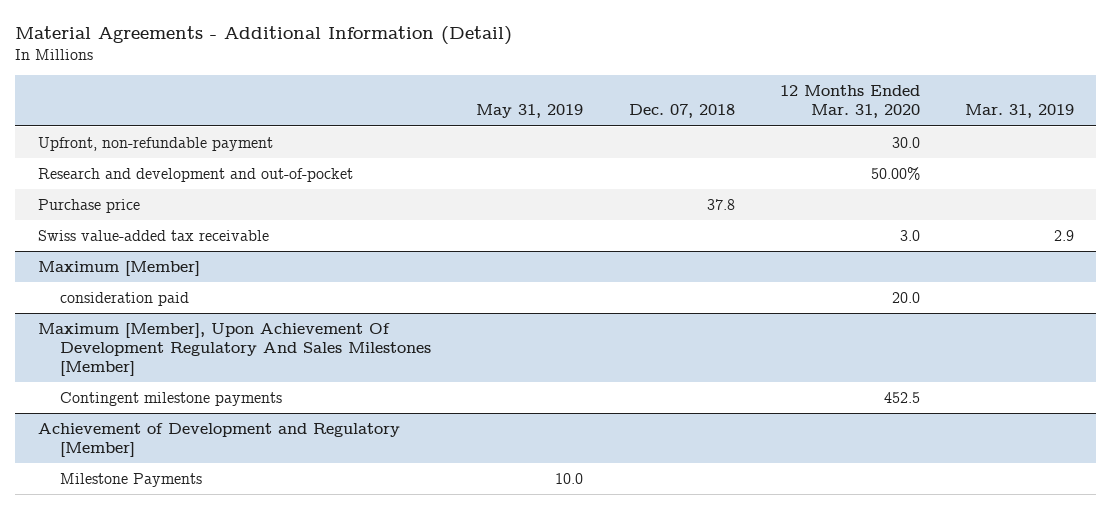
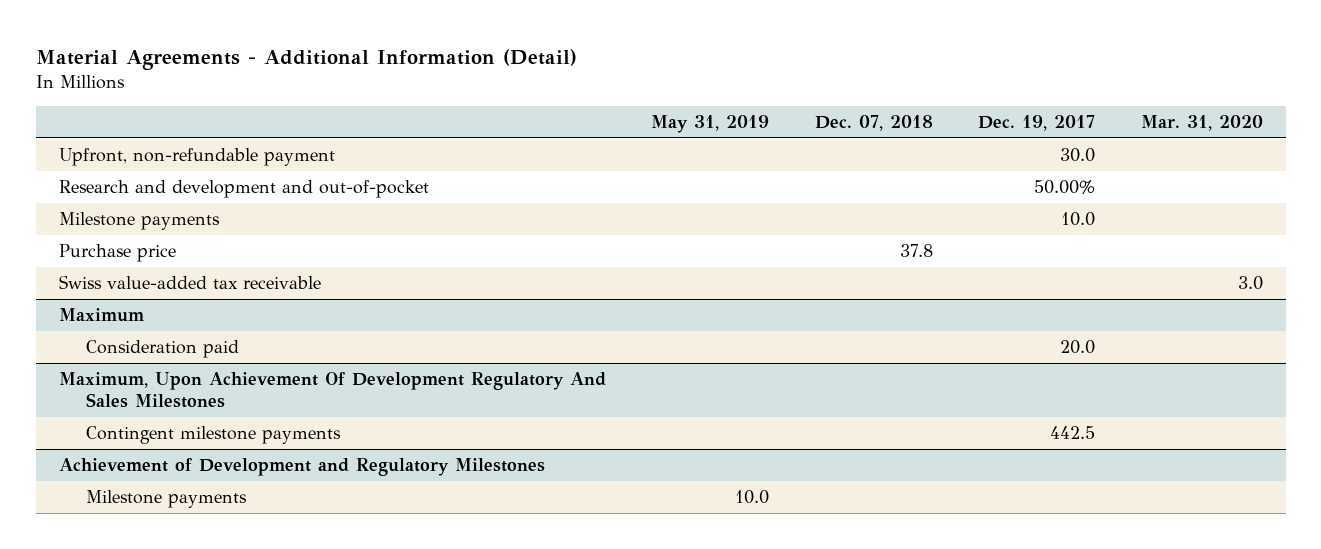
[779,85,920,119] 12 Months Ended Mar. 31, 2020 -> none
[964,104,1074,119] Mar. 31, 2019 -> none
none -> [978,114,1096,131] Dec. 19, 2017
none -> [1140,114,1263,131] Mar. 31, 2020
none -> [58,212,220,231] Milestone payments
[37,260,200,276] Maximum [Member] -> [58,308,144,323] Maximum
[60,291,190,306] consideration paid -> [85,340,239,359] Consideration paid
[37,322,432,377] Maximum [Member], Upon Achievement Of Development Regulatory And Sales Milestones [Member] -> [58,372,606,409] Maximum, Upon Achievement Of Development Regulatory And Sales Milestones
[37,422,400,457] Achievement of Development and Regulatory [Member] -> none
[60,472,203,487] Milestone Payments -> none
none -> [58,458,545,477] Achievement of Development and Regulatory Milestones
none -> [85,490,247,509] Milestone payments

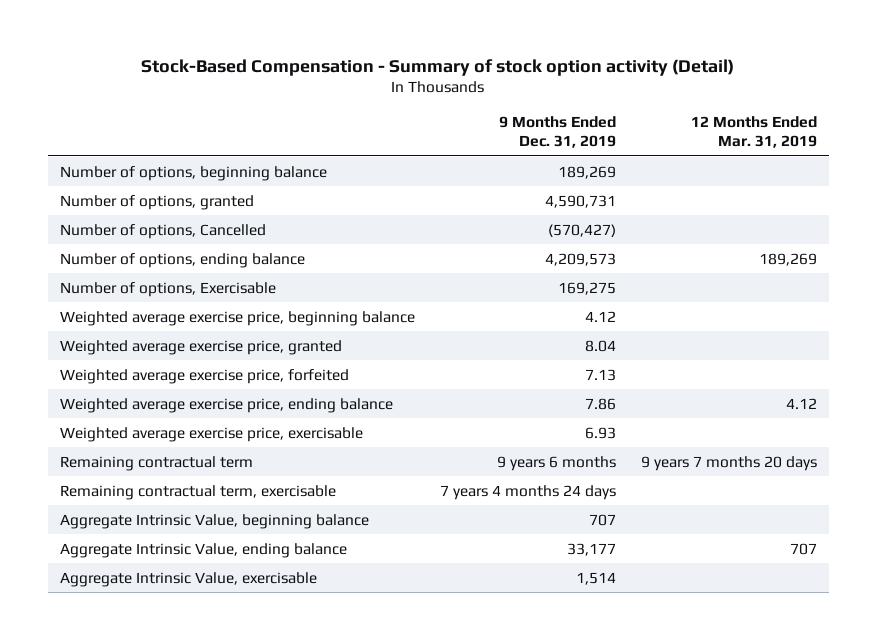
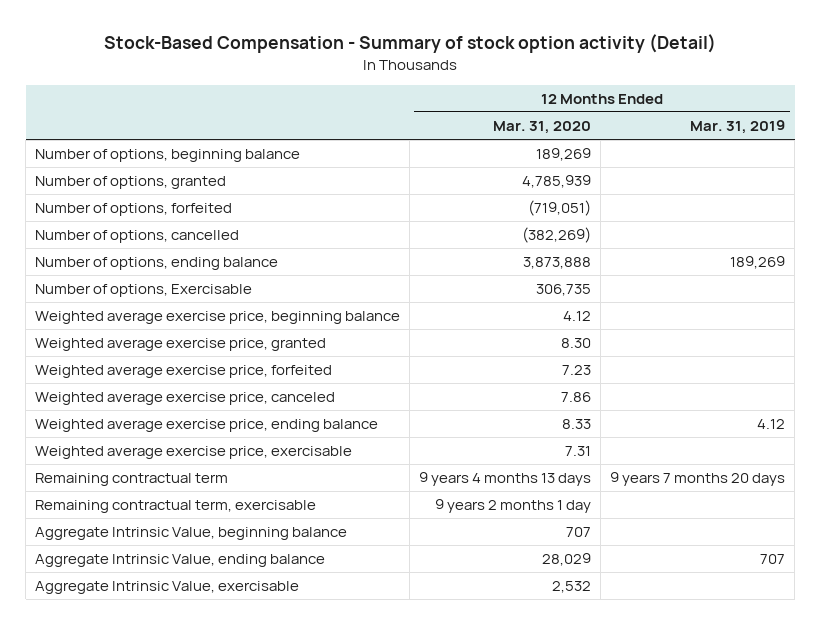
[498,116,616,149] 9 Months Ended Dec. 31, 2019 -> none
none -> [493,120,592,134] Mar. 31, 2020
[60,223,267,239] Number of options, Cancelled -> [35,203,233,217] Number of options, forfeited
none -> [35,230,240,244] Number of options, cancelled
none -> [35,392,336,406] Weighted average exercise price, canceled

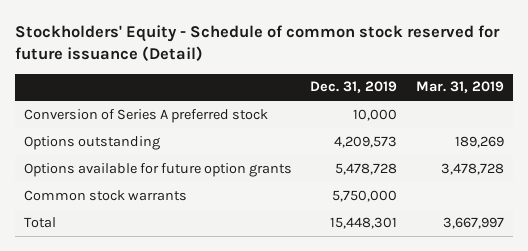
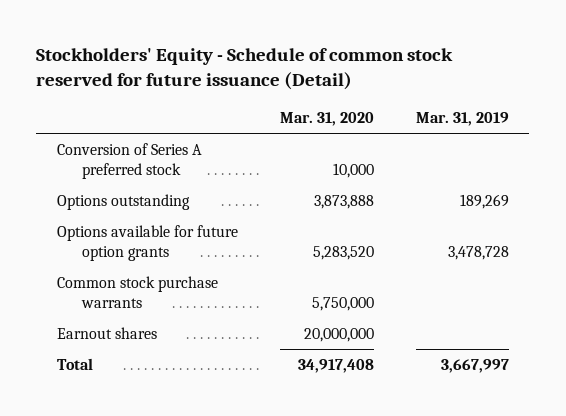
[310,81,398,94] Dec. 31, 2019 -> none
none -> [279,112,374,127] Mar. 31, 2020
[24,189,188,201] Common stock warrants -> [57,275,219,309] Common stock purchase warrants
none -> [57,326,158,339] Earnout shares

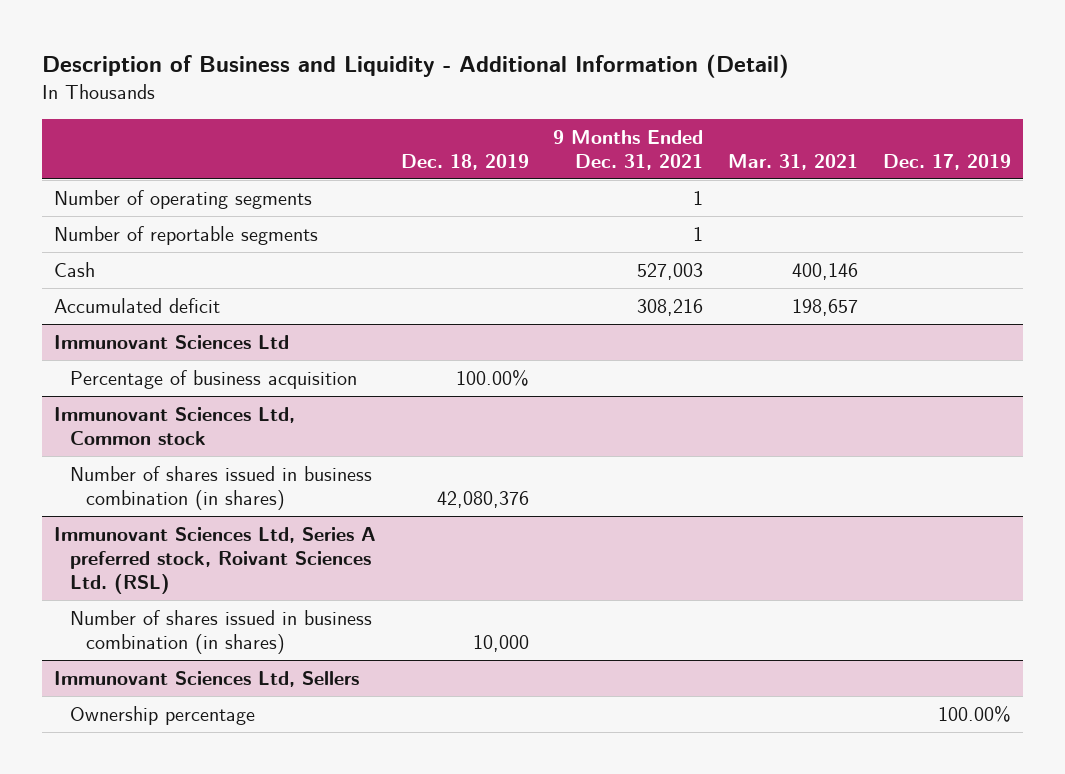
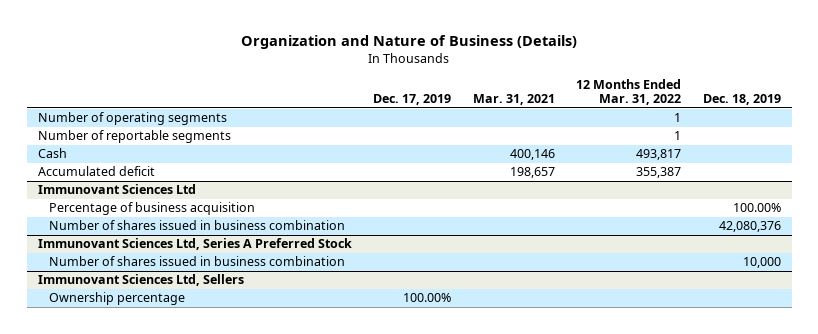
[41,54,789,79] Description of Business and Liquidity - Additional Information (Detail) -> [241,35,578,50] Organization and Nature of Business (Details)
[553,129,704,170] 9 Months Ended Dec. 31, 2021 -> none
none -> [576,78,682,106] 12 Months Ended Mar. 31, 2022
[54,406,296,445] Immunovant Sciences Ltd, Common stock -> none
[70,465,373,510] Number of shares issued in business combination (in shares) -> none
none -> [48,220,345,231] Number of shares issued in business combination
[54,526,377,594] Immunovant Sciences Ltd, Series A preferred stock, Roivant Sciences Ltd. (RSL) -> [37,238,352,251] Immunovant Sciences Ltd, Series A Preferred Stock
[70,609,373,654] Number of shares issued in business combination (in shares) -> [48,256,345,267] Number of shares issued in business combination

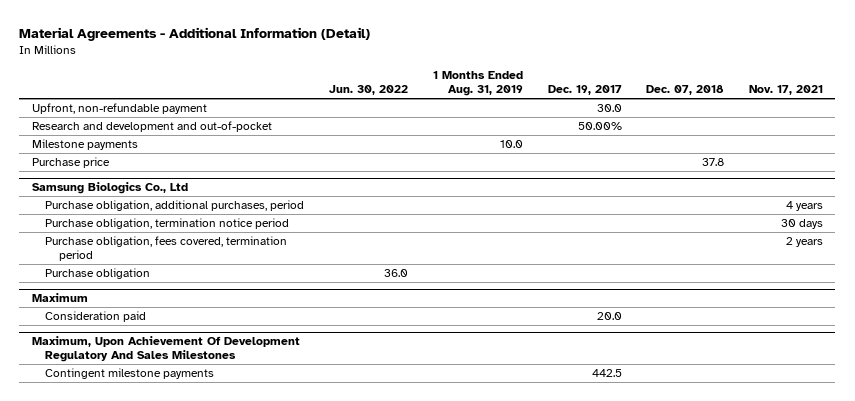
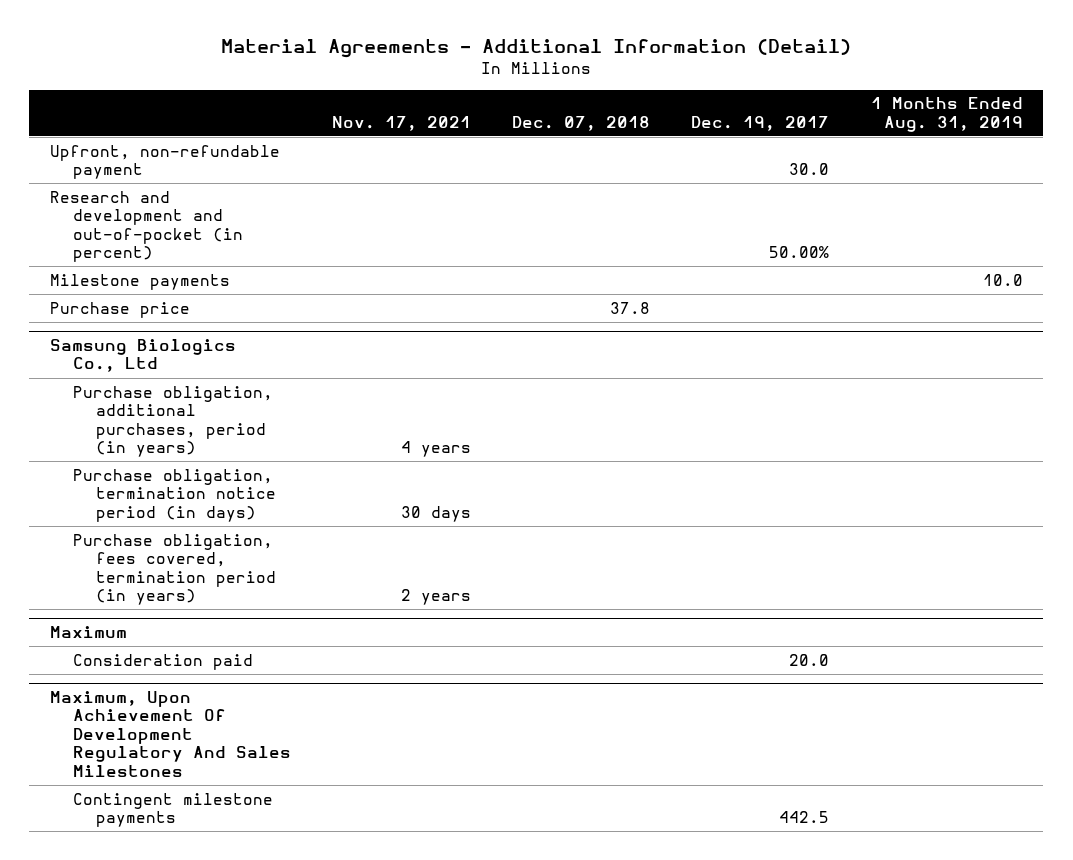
[329,85,409,96] Jun. 30, 2022 -> none
[31,120,272,132] Research and development and out-of-pocket -> [49,190,243,263] Research and development and out-of-pocket (in percent)
[45,267,151,279] Purchase obligation -> none
[45,199,305,211] Purchase obligation, additional purchases, period -> [72,385,273,458] Purchase obligation, additional purchases, period (in years)
[45,217,290,229] Purchase obligation, termination notice period -> [72,468,276,522] Purchase obligation, termination notice period (in days)
[45,235,288,262] Purchase obligation, fees covered, termination period -> [72,533,276,606] Purchase obligation, fees covered, termination period (in years)

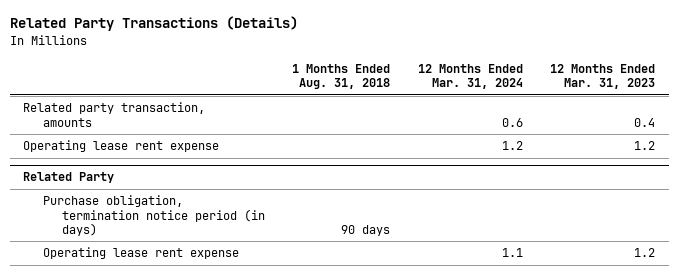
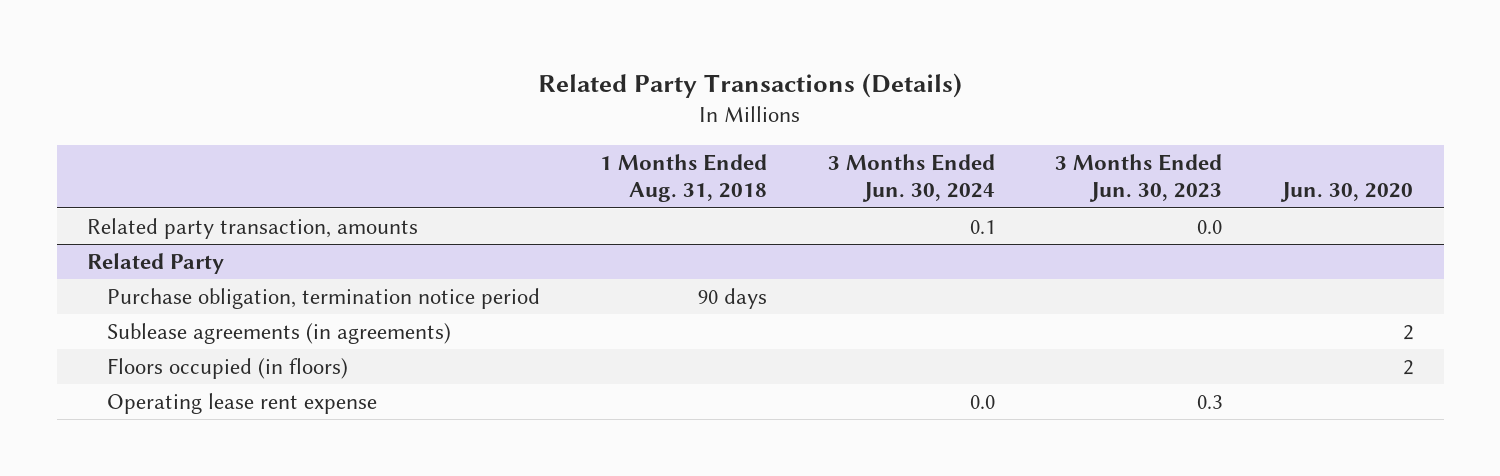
[417,63,523,90] 12 Months Ended Mar. 31, 2024 -> none
[550,63,656,90] 12 Months Ended Mar. 31, 2023 -> none
none -> [827,153,995,203] 3 Months Ended Jun. 30, 2024
none -> [1054,153,1222,203] 3 Months Ended Jun. 30, 2023
none -> [1280,182,1414,203] Jun. 30, 2020
[23,140,220,153] Operating lease rent expense -> none
[42,195,265,237] Purchase obligation, termination notice period (in days) -> [106,288,540,310] Purchase obligation, termination notice period
none -> [106,323,451,345] Sublease agreements (in agreements)
none -> [106,358,348,380] Floors occupied (in floors)

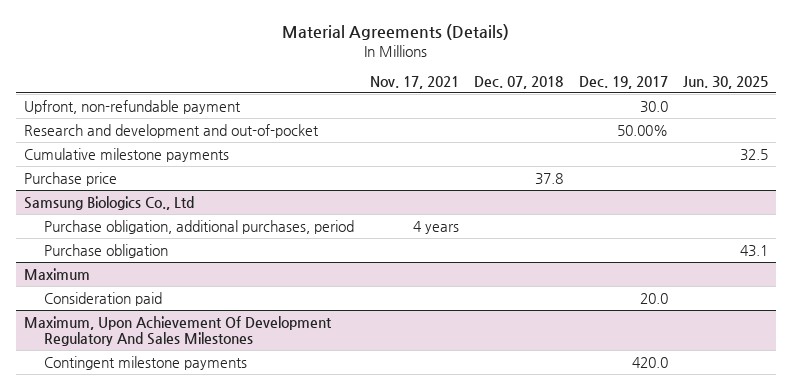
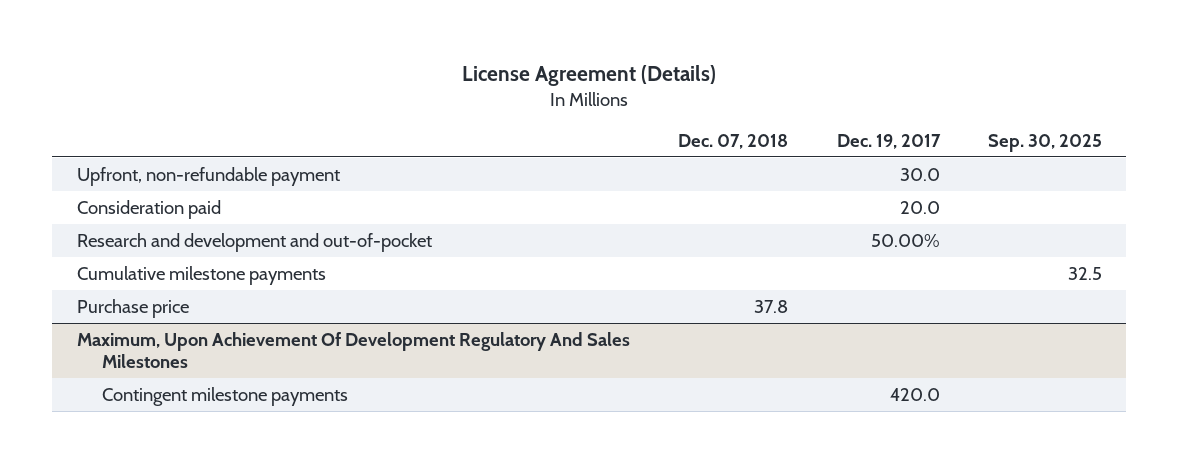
[282,24,510,41] Material Agreements (Details) -> [462,64,717,86] License Agreement (Details)
[369,75,459,89] Nov. 17, 2021 -> none
[683,75,769,89] Jun. 30, 2025 -> none
none -> [988,133,1103,152] Sep. 30, 2025
none -> [76,199,221,219] Consideration paid
[23,195,194,210] Samsung Biologics Co., Ltd -> none
[44,219,355,234] Purchase obligation, additional purchases, period -> none
[44,243,169,258] Purchase obligation -> none
[23,267,90,280] Maximum -> none
[44,291,163,306] Consideration paid -> none

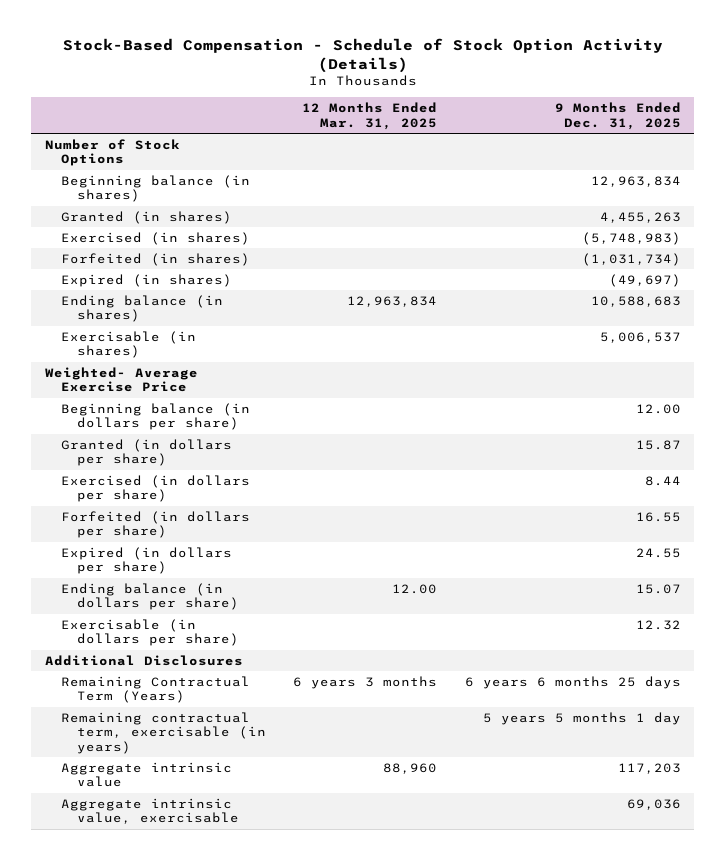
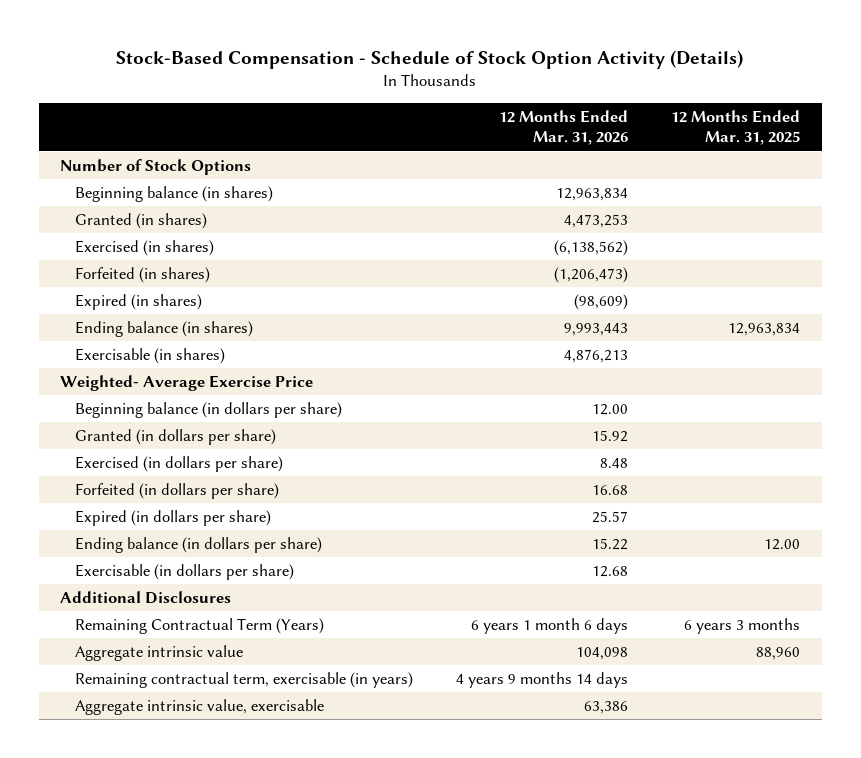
[554,102,681,130] 9 Months Ended Dec. 31, 2025 -> none
none -> [499,109,629,146] 12 Months Ended Mar. 31, 2026
[60,711,266,754] Remaining contractual term, exercisable (in years) -> [75,672,414,689] Remaining contractual term, exercisable (in years)

